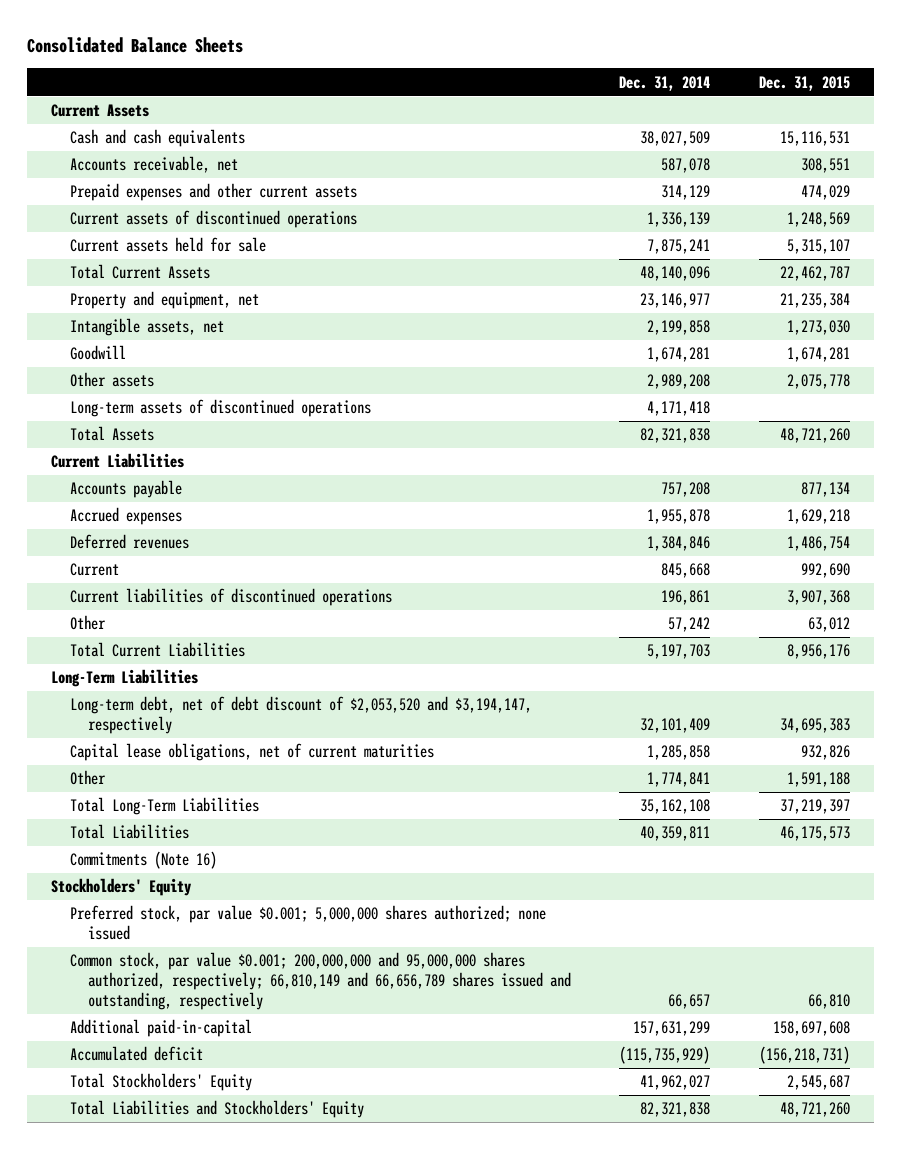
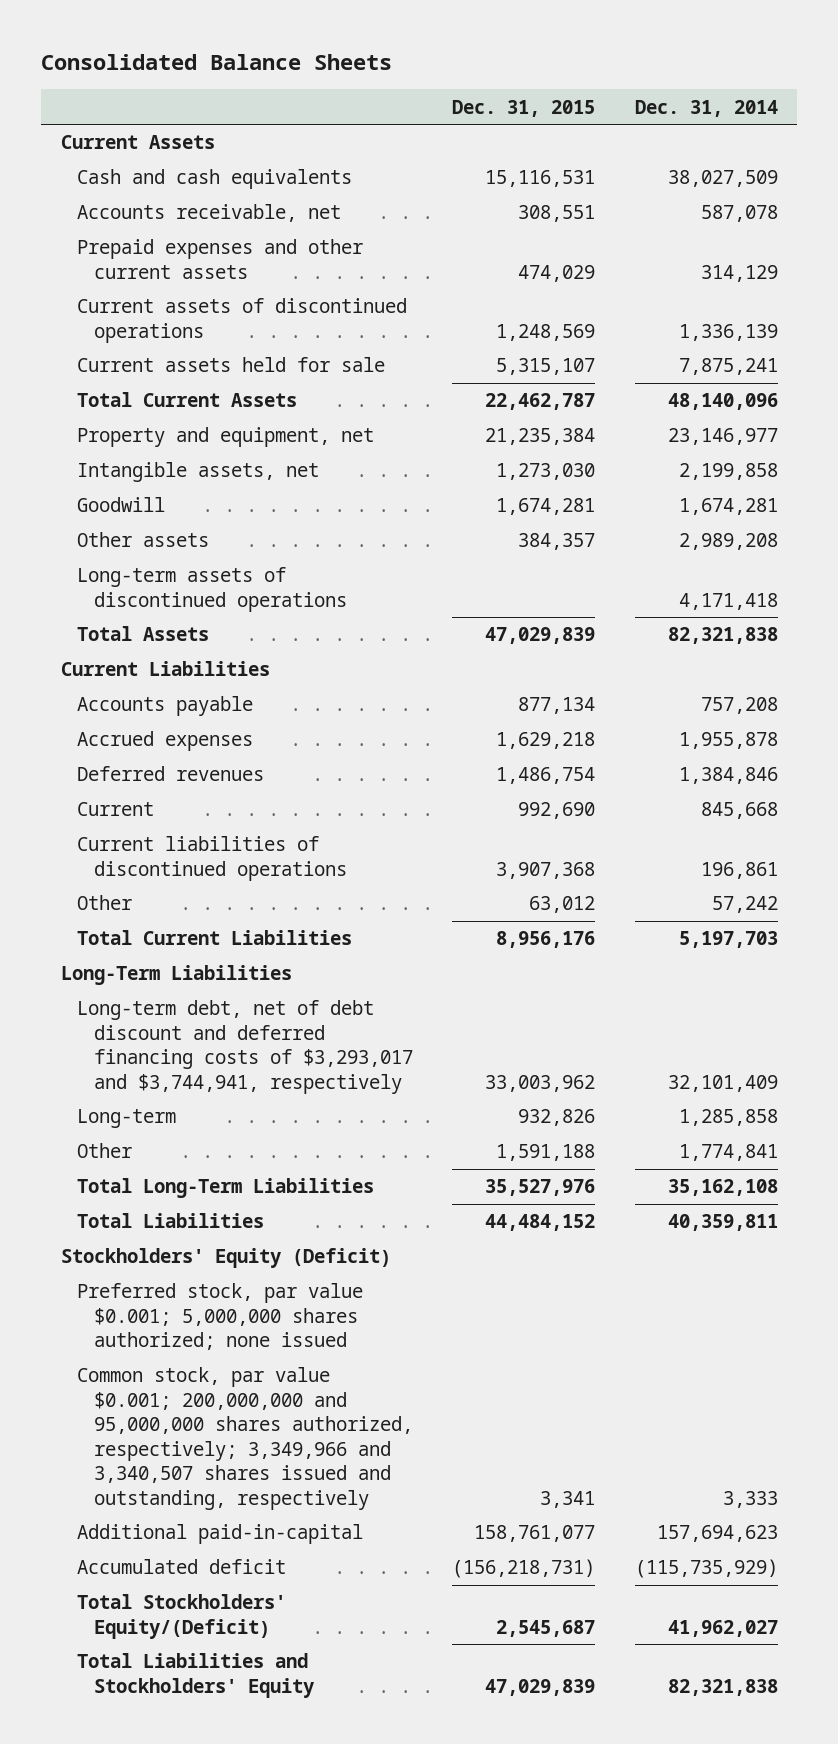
[786,374,850,390] 2,075,778 -> [518,533,596,551] 384,357
[779,428,850,444] 48,721,260 -> [485,627,596,645] 47,029,839
[69,696,532,735] Long-term debt, net of debt discount of $2,053,520 and $3,194,147, respectively -> [77,1000,413,1094] Long-term debt, net of debt discount and deferred financing costs of $3,293,017 and $3,744,941, respectively
[779,718,850,734] 34,695,383 -> [485,1074,596,1092] 33,003,962
[69,743,434,762] Capital lease obligations, net of current maturities -> [77,1109,177,1129] Long-term
[69,851,217,870] Commitments (Note 16) -> none
[779,799,850,815] 37,219,397 -> [485,1179,596,1197] 35,527,976
[779,826,850,842] 46,175,573 -> [485,1214,596,1232] 44,484,152
[50,878,191,897] Stockholders' Equity -> [60,1248,391,1269] Stockholders' Equity (Deficit)
[69,952,572,1011] Common stock, par value $0.001; 200,000,000 and 95,000,000 shares authorized, respectively; 66,810,149 and 66,656,789 shares issued and outstanding, respectively -> [77,1367,413,1510] Common stock, par value $0.001; 200,000,000 and 95,000,000 shares authorized, respectively; 3,349,966 and 3,340,507 shares issued and outstanding, respectively
[668,994,711,1010] 66,657 -> [722,1490,778,1508] 3,333
[807,994,850,1010] 66,810 -> [540,1490,596,1508] 3,341
[633,1021,711,1037] 157,631,299 -> [656,1525,778,1543] 157,694,623
[772,1021,850,1037] 158,697,608 -> [474,1525,596,1543] 158,761,077
[69,1073,252,1092] Total Stockholders' Equity -> [77,1594,287,1639] Total Stockholders' Equity/(Deficit)
[779,1102,850,1118] 48,721,260 -> [485,1678,596,1696] 47,029,839

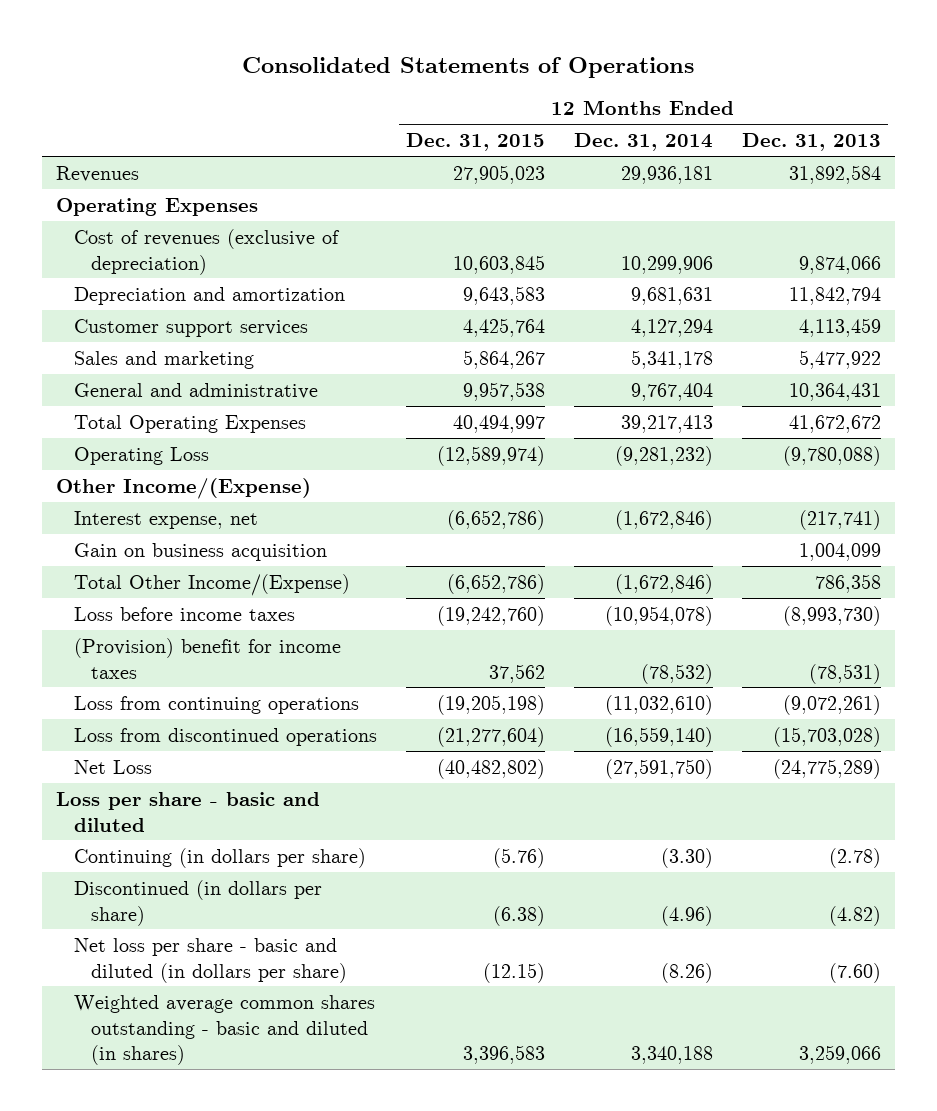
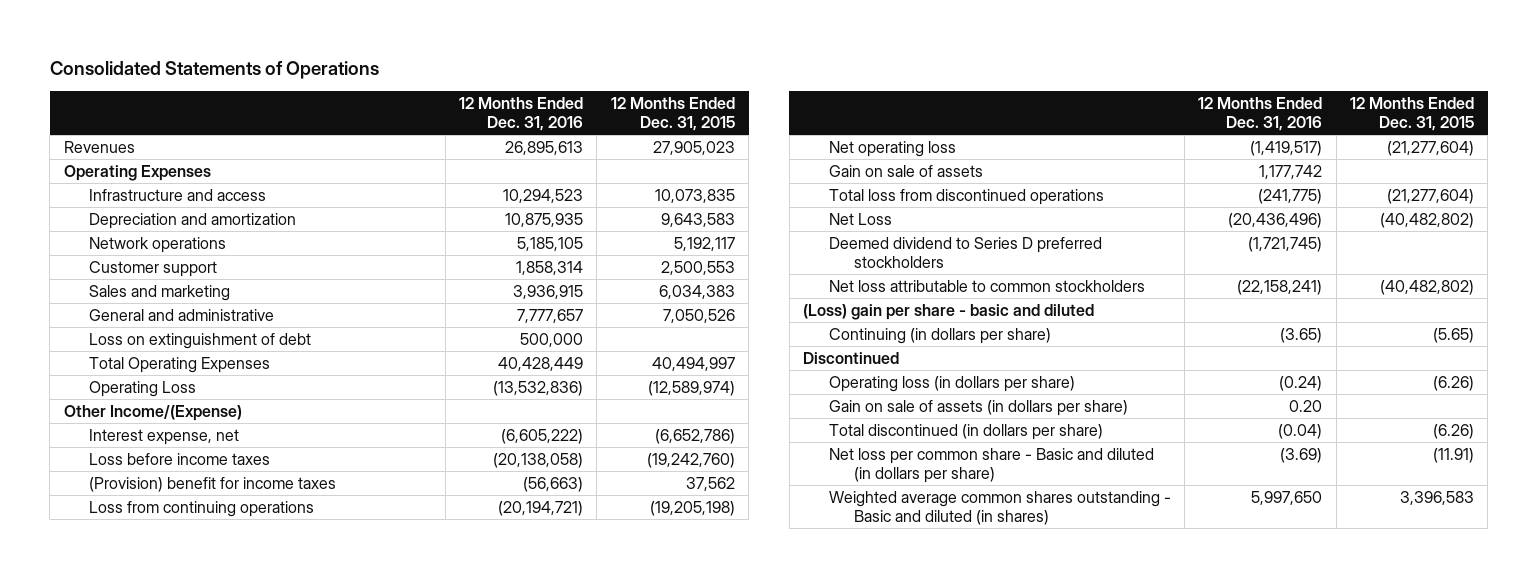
[573,133,713,152] Dec. 31, 2014 -> none
[741,133,881,152] Dec. 31, 2013 -> none
none -> [459,96,584,131] 12 Months Ended Dec. 31, 2016
[73,228,340,275] Cost of revenues (exclusive of depreciation) -> none
none -> [89,188,267,201] Infrastructure and access
none -> [89,236,227,253] Network operations
[73,318,308,337] Customer support services -> [89,260,218,277] Customer support
[462,317,545,337] 4,425,764 -> [660,260,735,275] 2,500,553
[462,349,545,369] 5,864,267 -> [658,284,735,299] 6,034,383
[462,381,545,401] 9,957,538 -> [662,308,735,323] 7,050,526
none -> [89,332,312,349] Loss on extinguishment of debt
[73,542,327,561] Gain on business acquisition -> none
[73,573,350,596] Total Other Income/(Expense) -> none
none -> [828,140,956,157] Net operating loss
none -> [828,164,983,177] Gain on sale of assets
[73,727,377,746] Loss from discontinued operations -> [828,188,1104,205] Total loss from discontinued operations
none -> [828,236,1102,268] Deemed dividend to Series D preferred stockholders
none -> [828,279,1145,292] Net loss attributable to common stockholders
[56,791,321,832] Loss per share - basic and diluted -> [802,303,1094,320] (Loss) gain per share - basic and diluted
[492,847,545,868] (5.76) -> [1433,327,1475,343] (5.65)
none -> [802,351,899,364] Discontinued
none -> [828,375,1075,392] Operating loss (in dollars per share)
none -> [828,399,1128,416] Gain on sale of assets (in dollars per share)
[73,879,322,926] Discontinued (in dollars per share) -> [828,423,1103,440] Total discontinued (in dollars per share)
[492,905,545,926] (6.38) -> [1433,423,1475,439] (6.26)
[73,937,348,983] Net loss per share - basic and diluted (in dollars per share) -> [828,447,1154,483] Net loss per common share - Basic and diluted (in dollars per share)
[482,962,545,983] (12.15) -> [1433,447,1475,463] (11.91)
[73,994,375,1066] Weighted average common shares outstanding - basic and diluted (in shares) -> [828,490,1171,525] Weighted average common shares outstanding - Basic and diluted (in shares)

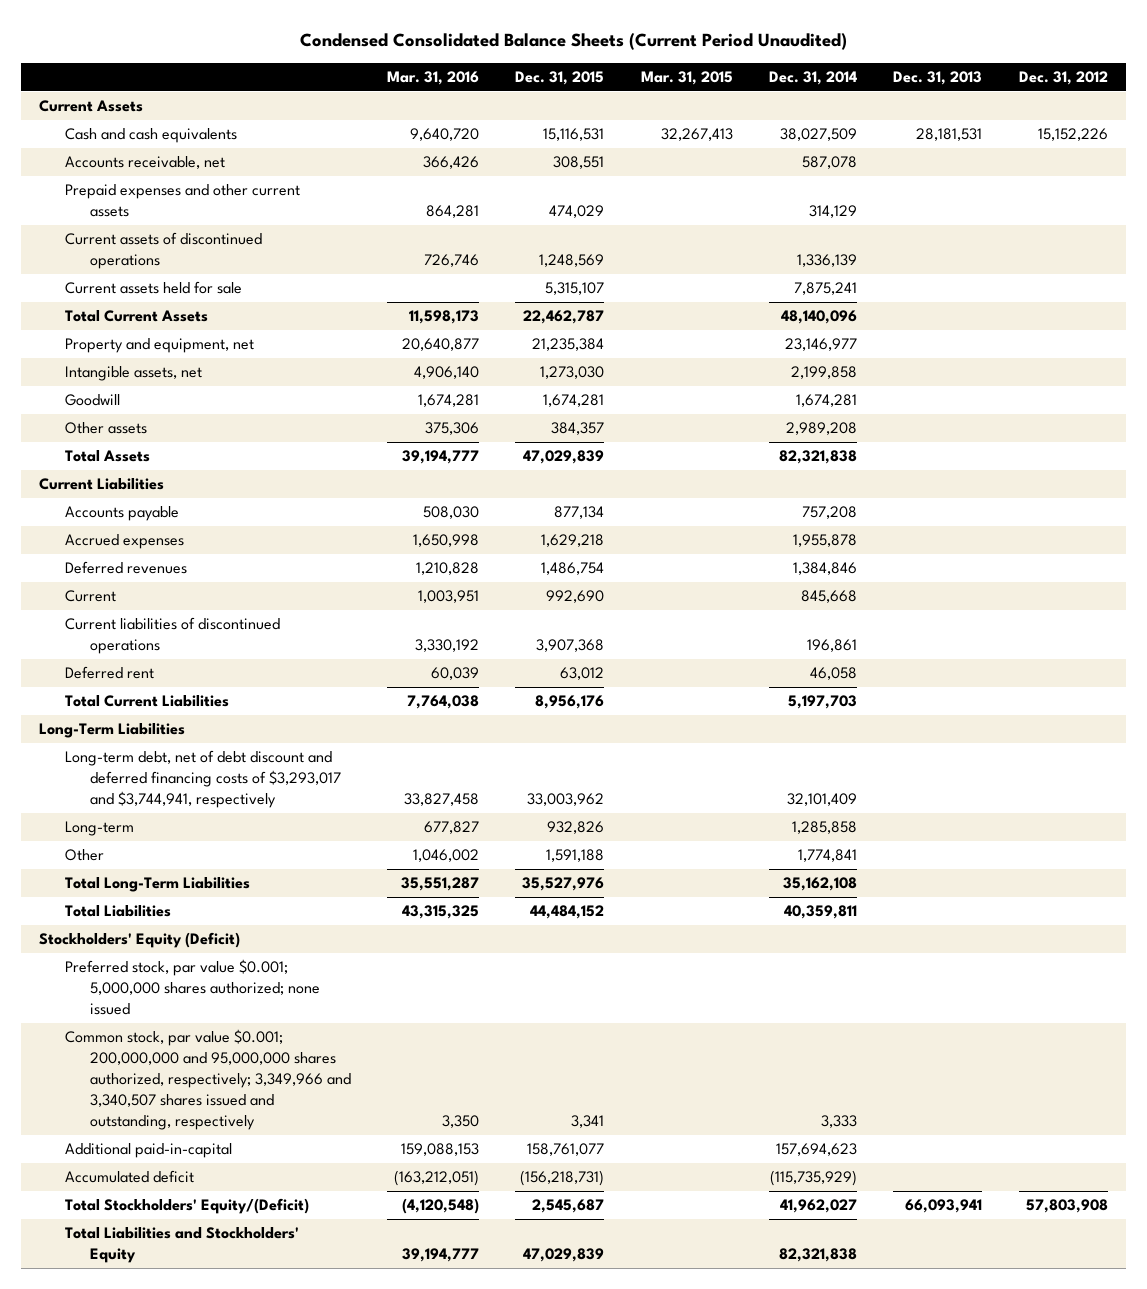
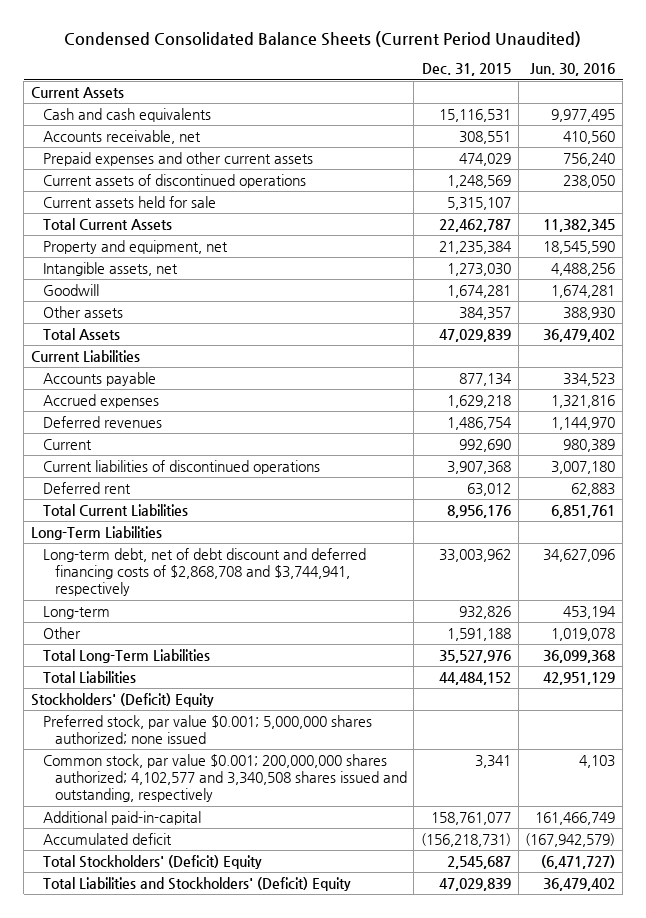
[387,70,480,85] Mar. 31, 2016 -> none
[640,70,733,85] Mar. 31, 2015 -> none
[769,70,858,85] Dec. 31, 2014 -> none
[893,70,983,85] Dec. 31, 2013 -> none
[1018,70,1108,85] Dec. 31, 2012 -> none
none -> [530,63,616,77] Jun. 30, 2016
[64,750,341,809] Long-term debt, net of debt discount and deferred financing costs of $3,293,017 and $3,744,941, respectively -> [42,547,366,597] Long-term debt, net of debt discount and deferred financing costs of $2,868,708 and $3,744,941, respectively
[39,932,241,949] Stockholders' Equity (Deficit) -> [30,692,214,707] Stockholders' (Deficit) Equity
[64,1029,351,1130] Common stock, par value $0.001; 200,000,000 and 95,000,000 shares authorized, respectively; 3,349,966 and 3,340,507 shares issued and outstanding, respectively -> [42,753,407,803] Common stock, par value $0.001; 200,000,000 shares authorized; 4,102,577 and 3,340,508 shares issued and outstanding, respectively
[64,1198,309,1215] Total Stockholders' Equity/(Deficit) -> [42,854,262,869] Total Stockholders' (Deficit) Equity
[64,1227,299,1264] Total Liabilities and Stockholders' Equity -> [42,876,351,891] Total Liabilities and Stockholders' (Deficit) Equity

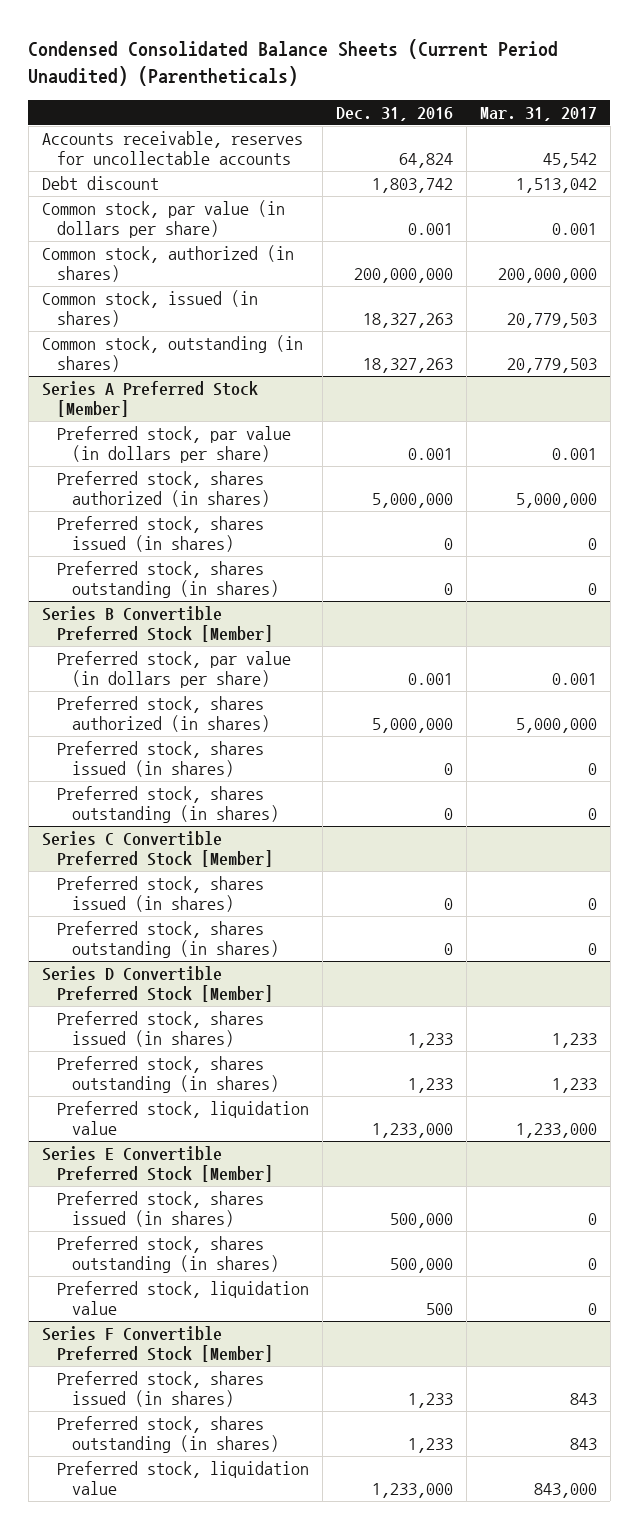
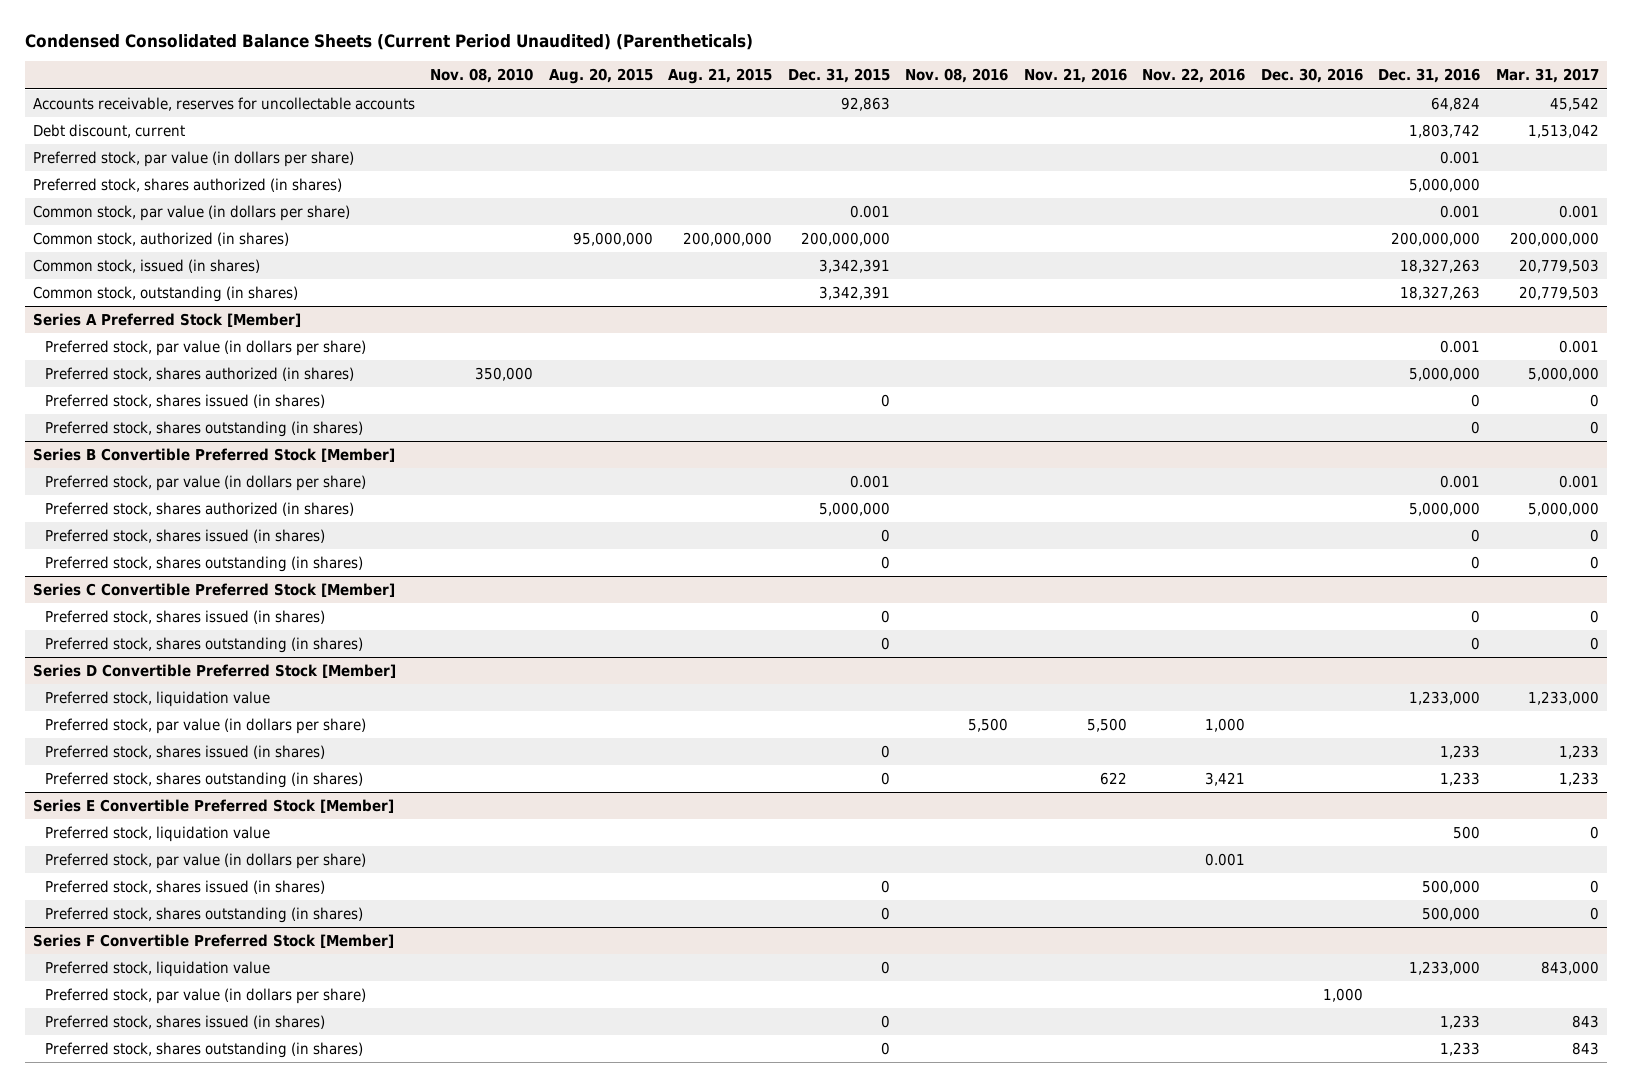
none -> [430,68,534,84] Nov. 08, 2010
none -> [548,68,653,85] Aug. 20, 2015
none -> [668,68,773,85] Aug. 21, 2015
none -> [787,68,890,84] Dec. 31, 2015
none -> [905,68,1009,84] Nov. 08, 2016
none -> [1023,68,1127,84] Nov. 21, 2016
none -> [1142,68,1246,84] Nov. 22, 2016
none -> [1260,68,1363,84] Dec. 30, 2016
[41,175,159,190] Debt discount -> [32,123,185,138] Debt discount, current
none -> [32,150,354,167] Preferred stock, par value (in dollars per share)
none -> [32,177,342,192] Preferred stock, shares authorized (in shares)
[56,1100,309,1136] Preferred stock, liquidation value -> [44,690,270,707] Preferred stock, liquidation value
none -> [44,717,366,734] Preferred stock, par value (in dollars per share)
[56,1280,309,1316] Preferred stock, liquidation value -> [44,825,270,842] Preferred stock, liquidation value
none -> [44,852,366,869] Preferred stock, par value (in dollars per share)
[56,1460,309,1496] Preferred stock, liquidation value -> [44,960,270,977] Preferred stock, liquidation value
none -> [44,987,366,1004] Preferred stock, par value (in dollars per share)

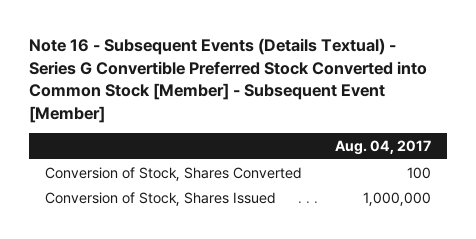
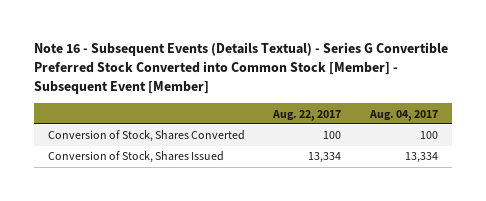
none -> [272,109,342,121] Aug. 22, 2017
[362,191,431,206] 1,000,000 -> [404,152,438,164] 13,334

